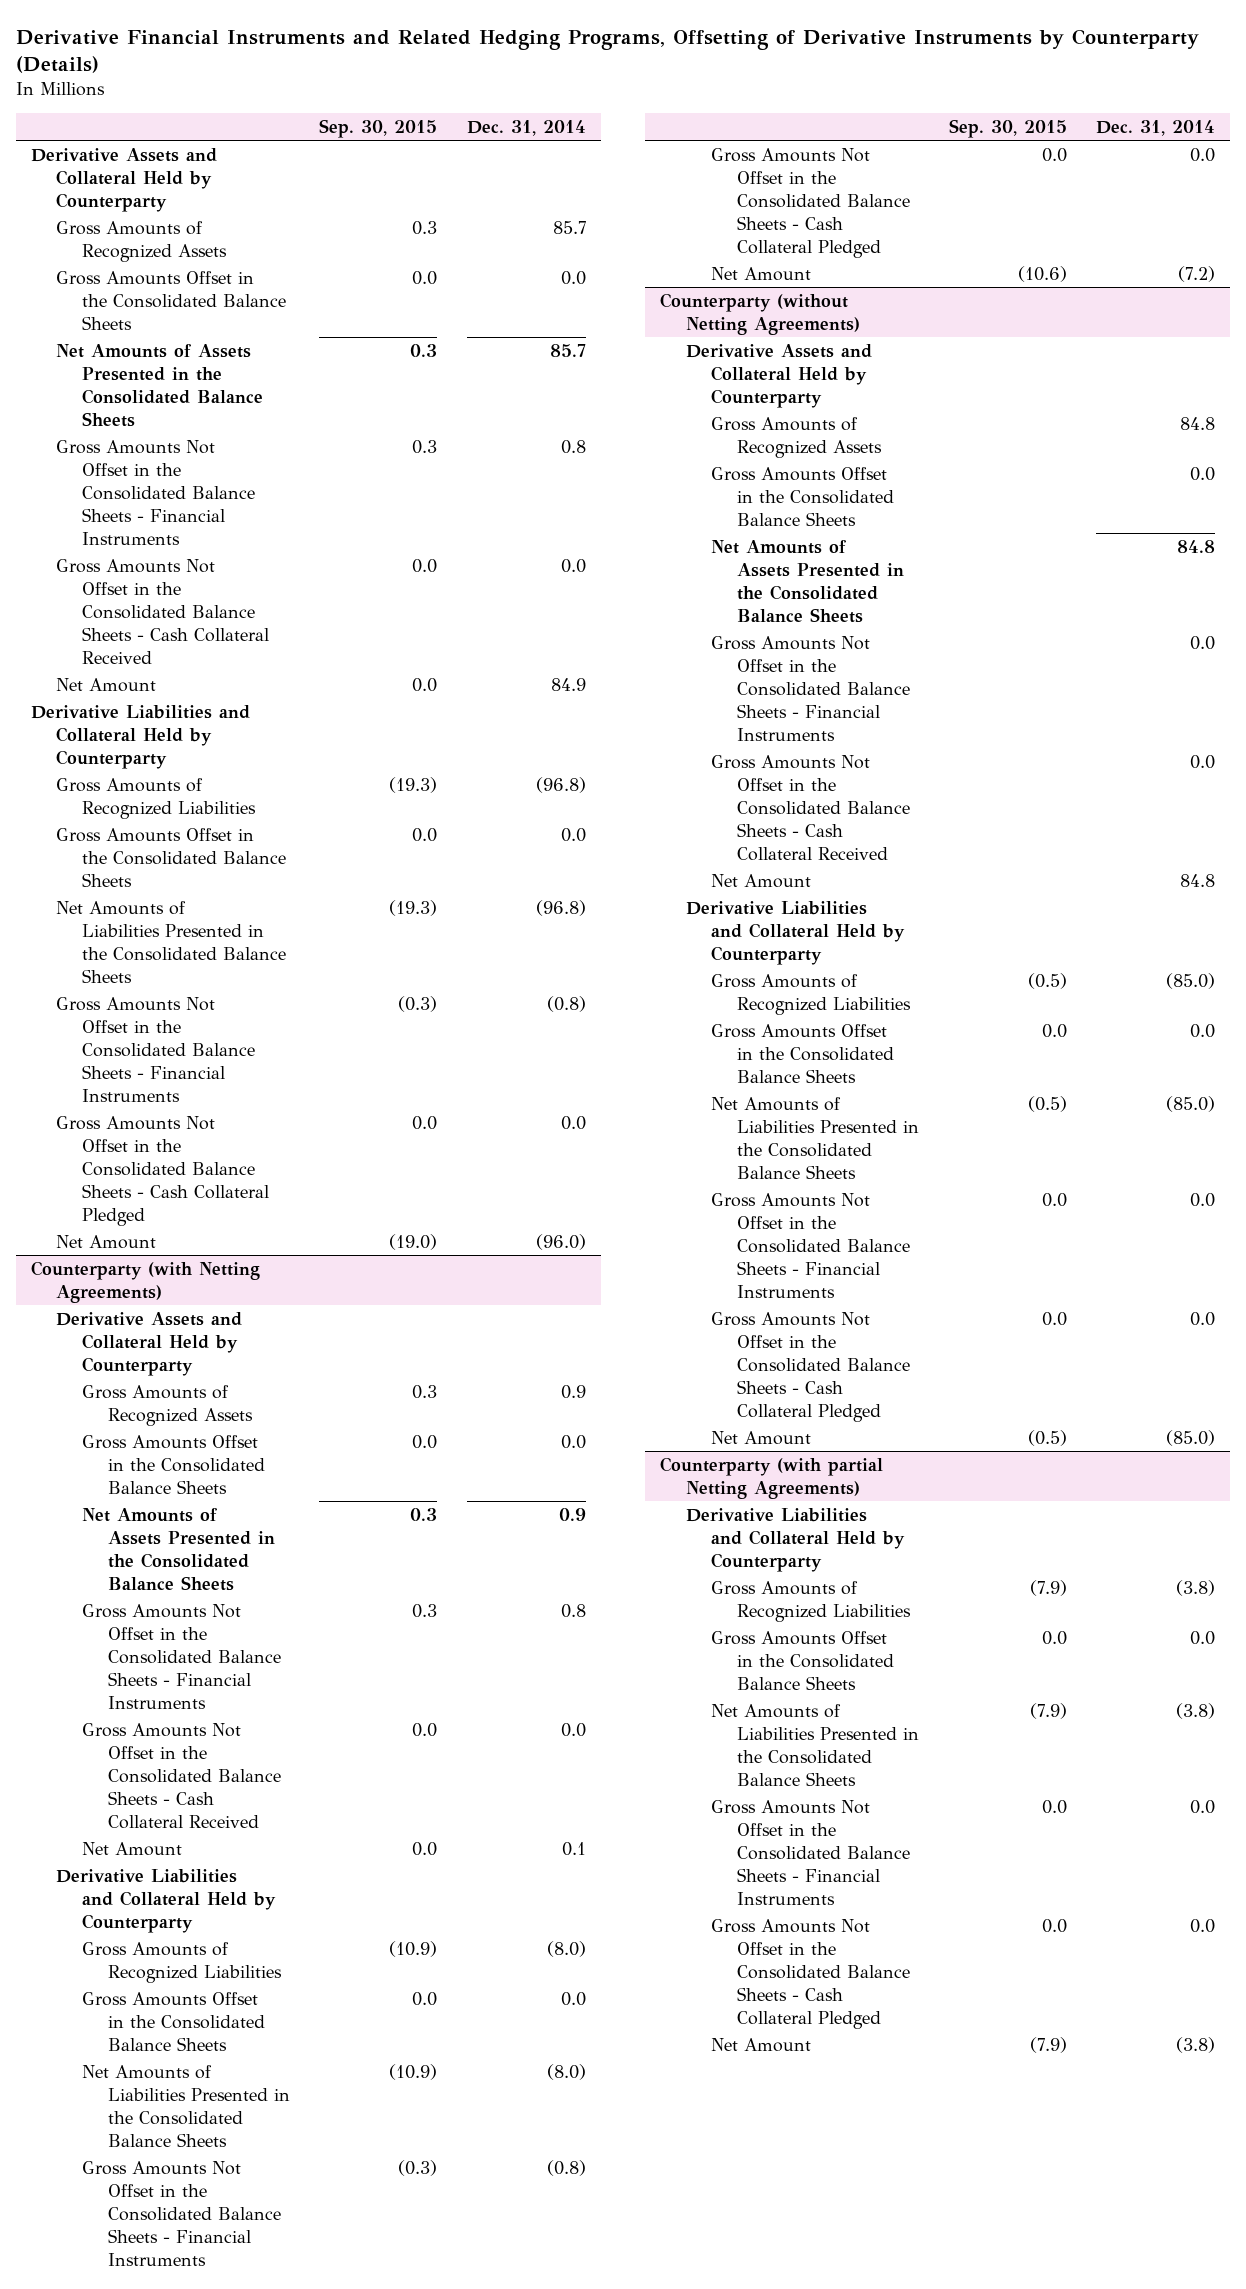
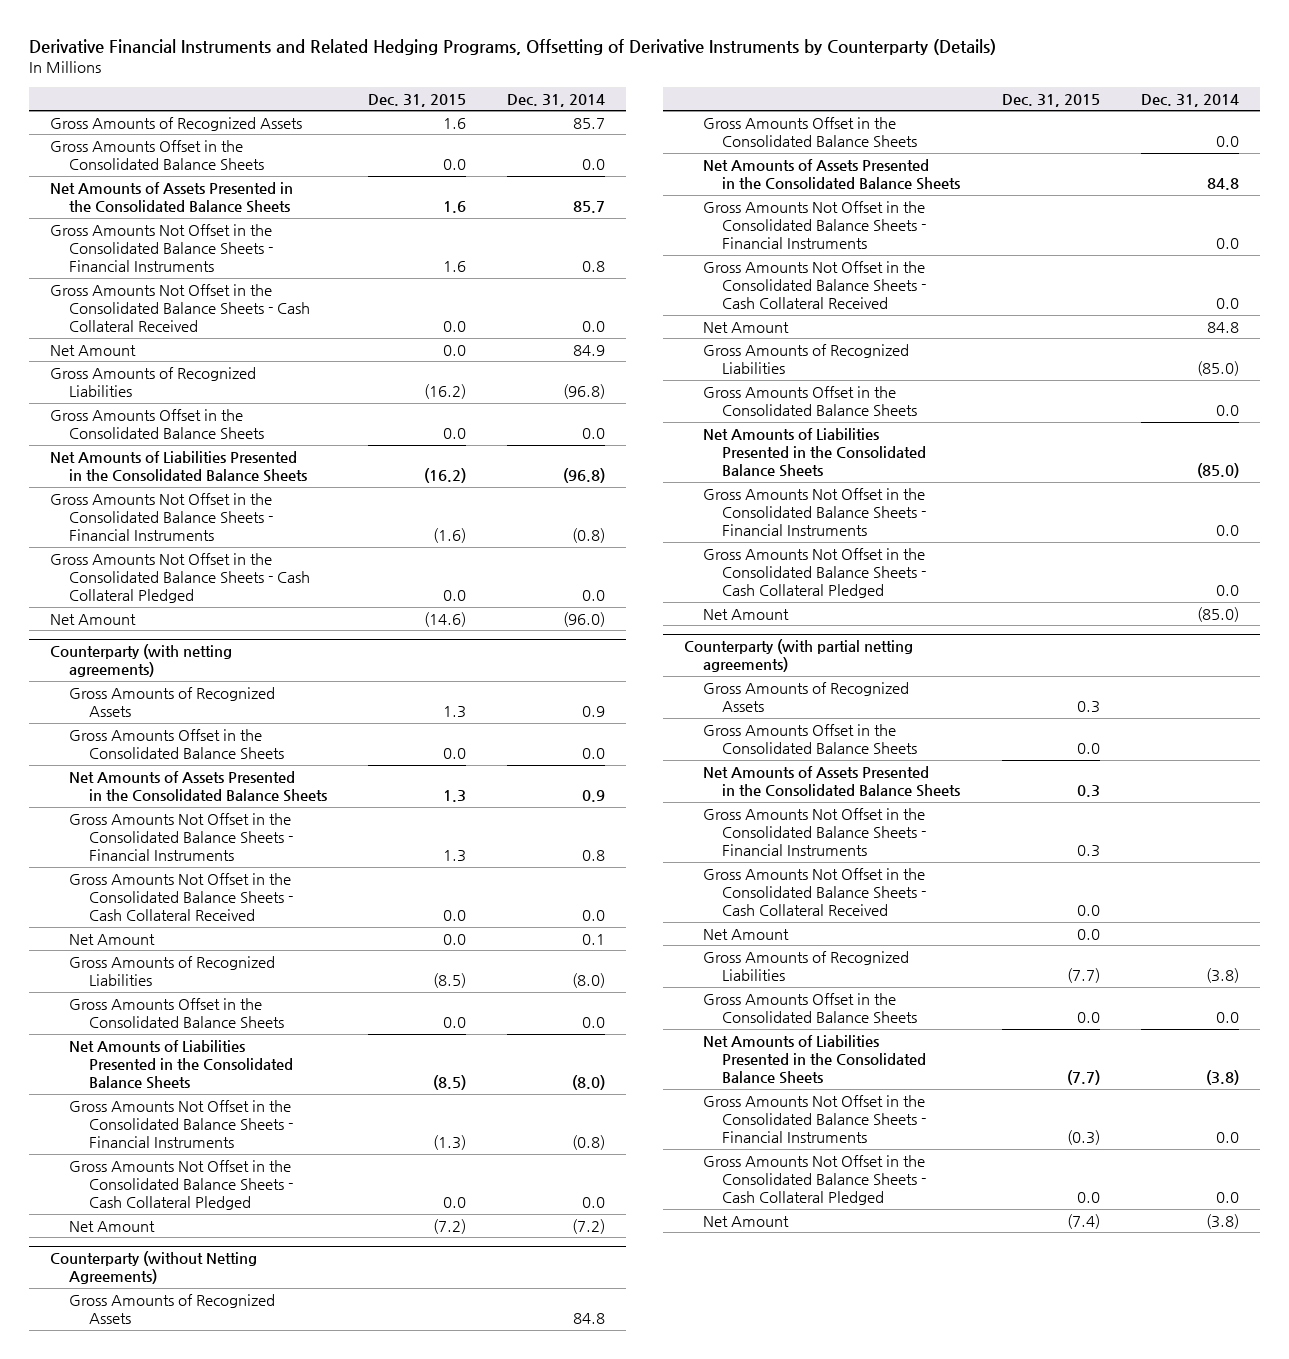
[319,118,438,138] Sep. 30, 2015 -> none
none -> [367,93,466,107] Dec. 31, 2015
[30,147,217,212] Derivative Assets and Collateral Held by Counterparty -> none
[30,704,250,769] Derivative Liabilities and Collateral Held by Counterparty -> none
[56,1311,243,1376] Derivative Assets and Collateral Held by Counterparty -> none
[30,1260,260,1303] Counterparty (with Netting Agreements) -> [49,643,232,678] Counterparty (with netting agreements)
[56,1868,277,1933] Derivative Liabilities and Collateral Held by Counterparty -> none
[685,343,872,408] Derivative Assets and Collateral Held by Counterparty -> none
[685,900,906,965] Derivative Liabilities and Collateral Held by Counterparty -> none
[685,1507,906,1572] Derivative Liabilities and Collateral Held by Counterparty -> none
[659,1456,883,1499] Counterparty (with partial Netting Agreements) -> [683,638,913,673] Counterparty (with partial netting agreements)
none -> [702,681,909,713] Gross Amounts of Recognized Assets
none -> [702,723,918,755] Gross Amounts Offset in the Consolidated Balance Sheets
none -> [702,765,961,798] Net Amounts of Assets Presented in the Consolidated Balance Sheets
none -> [702,807,927,857] Gross Amounts Not Offset in the Consolidated Balance Sheets - Financial Instruments
none -> [702,867,927,917] Gross Amounts Not Offset in the Consolidated Balance Sheets - Cash Collateral Received
none -> [702,928,789,940] Net Amount

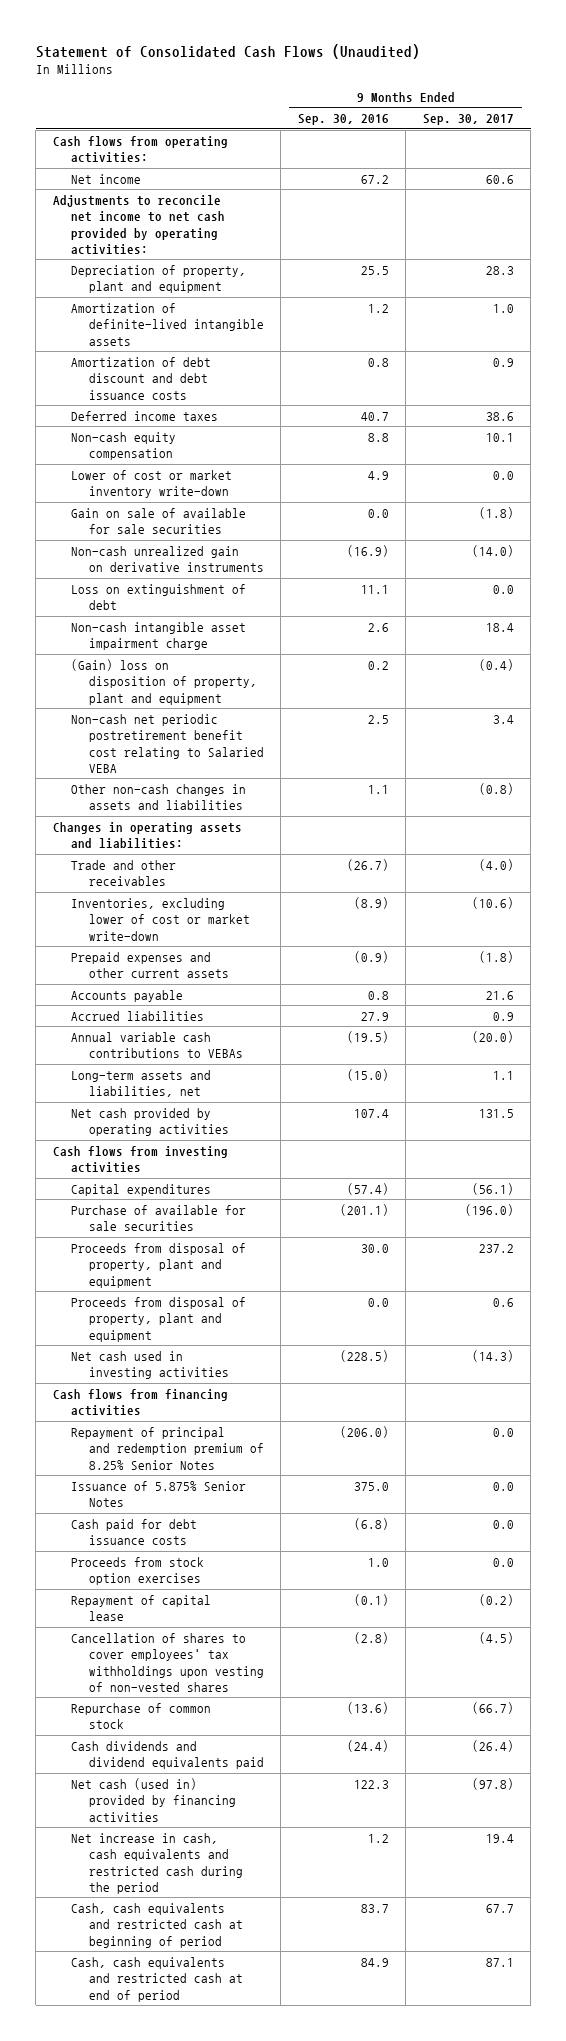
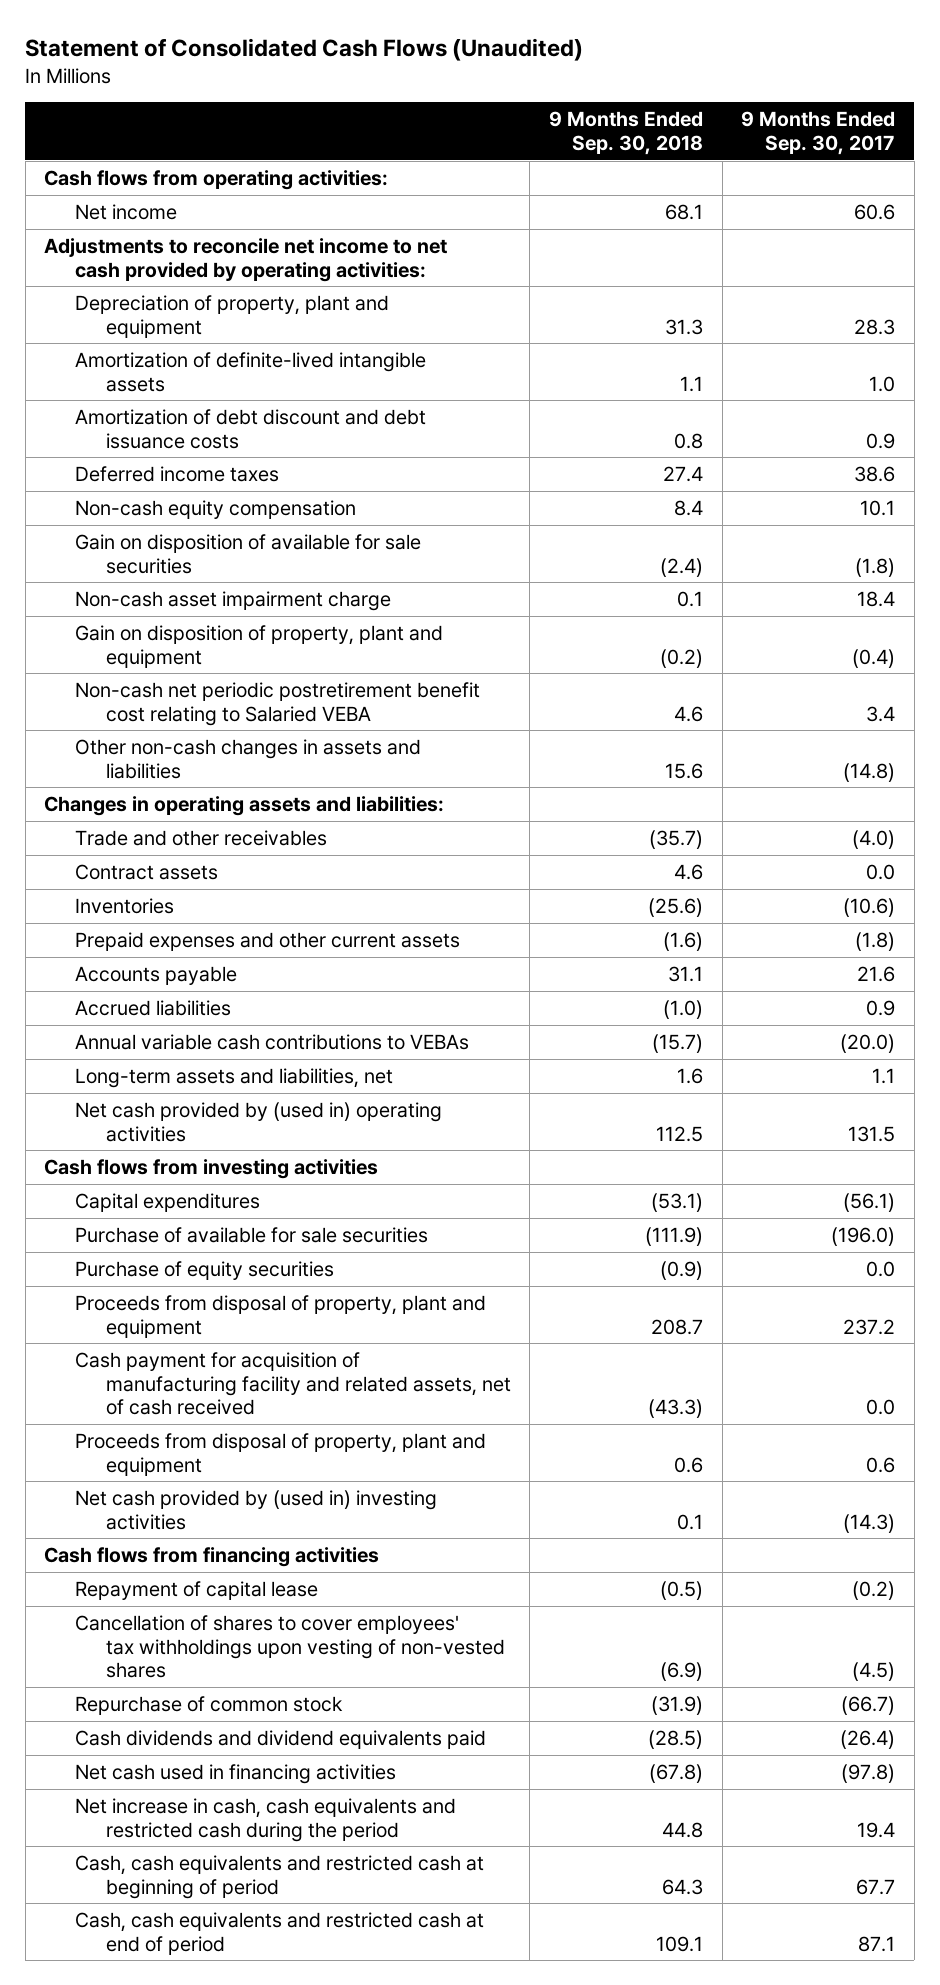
[297,114,389,126] Sep. 30, 2016 -> none
none -> [548,111,703,155] 9 Months Ended Sep. 30, 2018
[70,469,232,499] Lower of cost or market inventory write-down -> none
[70,545,264,573] Non-cash unrealized gain on derivative instruments -> none
[70,583,246,611] Loss on extinguishment of debt -> none
[70,507,246,535] Gain on sale of available for sale securities -> [74,533,421,574] Gain on disposition of available for sale securities
[70,621,246,651] Non-cash intangible asset impairment charge -> [74,590,391,611] Non-cash asset impairment charge
[70,658,257,705] (Gain) loss on disposition of property, plant and equipment -> [74,624,443,668] Gain on disposition of property, plant and equipment
[478,782,514,795] (0.8) -> [843,762,896,782] (14.8)
none -> [74,863,218,880] Contract assets
[70,897,250,941] Inventories, excluding lower of cost or market write-down -> [74,897,174,914] Inventories
[70,1107,229,1137] Net cash provided by operating activities -> [74,1101,442,1142] Net cash provided by (used in) operating activities
none -> [74,1260,334,1280] Purchase of equity securities
none -> [74,1351,511,1416] Cash payment for acquisition of manufacturing facility and related assets, net of cash received
[70,1350,229,1380] Net cash used in investing activities -> [74,1489,437,1530] Net cash provided by (used in) investing activities
[70,1426,264,1470] Repayment of principal and redemption premium of 8.25% Senior Notes -> none
[70,1480,246,1508] Issuance of 5.875% Senior Notes -> none
[70,1518,197,1546] Cash paid for debt issuance costs -> none
[70,1556,204,1586] Proceeds from stock option exercises -> none
[70,1777,236,1822] Net cash (used in) provided by financing activities -> [74,1763,396,1784] Net cash used in financing activities

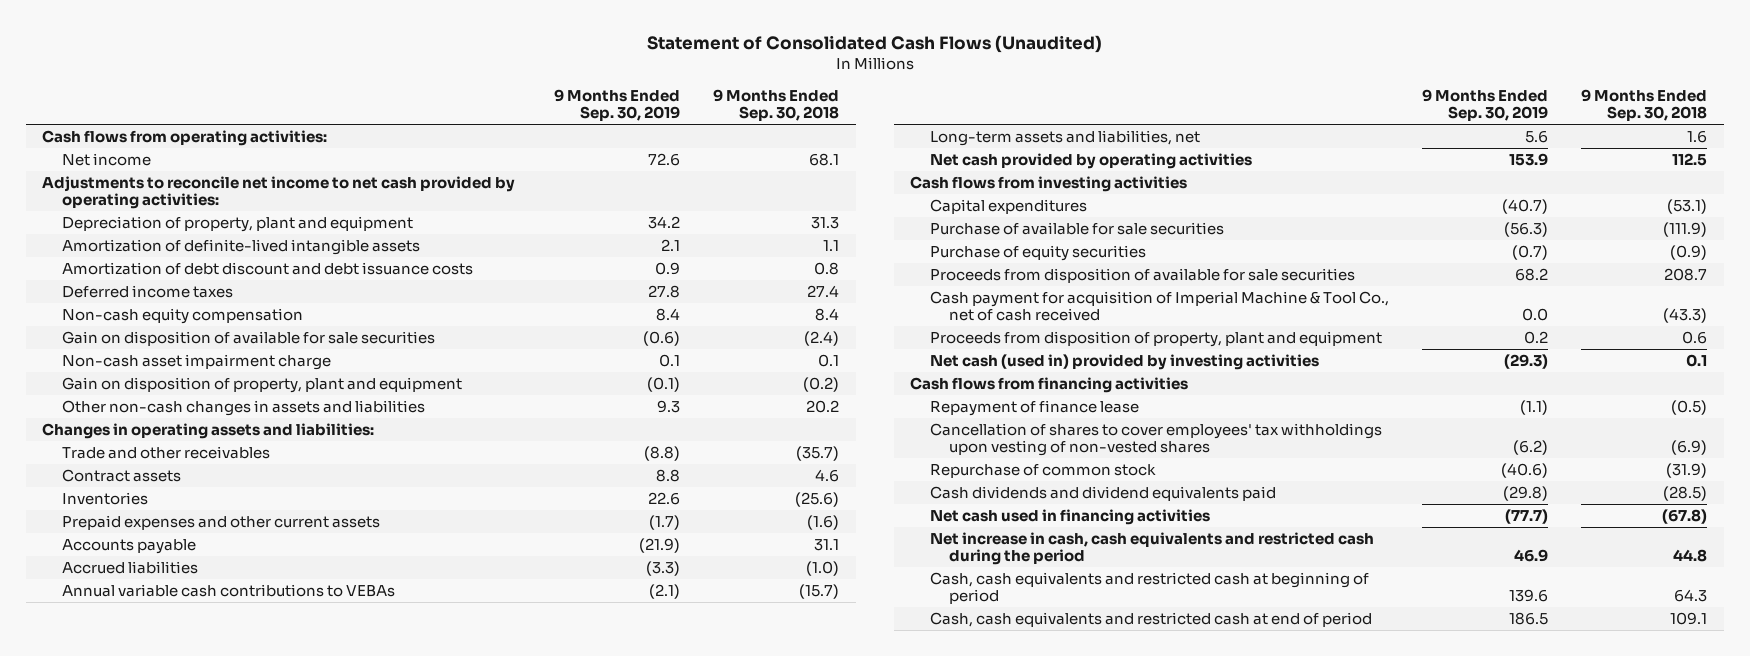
[741,111,896,155] 9 Months Ended Sep. 30, 2017 -> none
none -> [554,89,681,122] 9 Months Ended Sep. 30, 2019
[74,681,480,726] Non-cash net periodic postretirement benefit cost relating to Salaried VEBA -> none
[664,762,703,779] 15.6 -> [806,399,840,413] 20.2
[74,1101,442,1142] Net cash provided by (used in) operating activities -> [929,152,1252,169] Net cash provided by operating activities
[74,1294,486,1338] Proceeds from disposal of property, plant and equipment -> [929,267,1355,283] Proceeds from disposition of available for sale securities
[74,1351,511,1416] Cash payment for acquisition of manufacturing facility and related assets, net of cash received -> [929,290,1389,322] Cash payment for acquisition of Imperial Machine & Tool Co., net of cash received
[74,1432,486,1476] Proceeds from disposal of property, plant and equipment -> [929,330,1382,347] Proceeds from disposition of property, plant and equipment
[74,1489,437,1530] Net cash provided by (used in) investing activities -> [929,353,1319,370] Net cash (used in) provided by investing activities
[74,1580,318,1600] Repayment of capital lease -> [929,399,1139,416] Repayment of finance lease

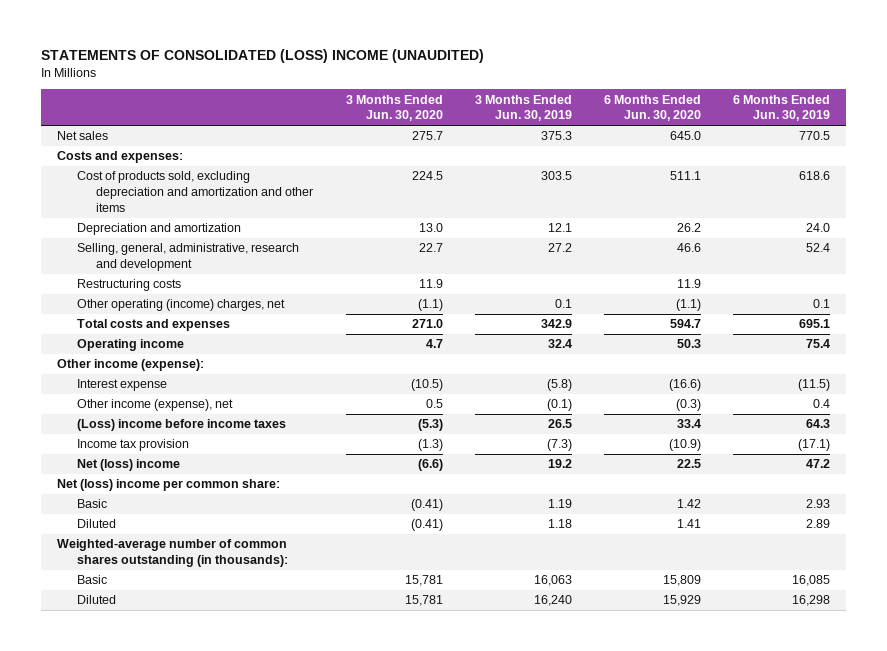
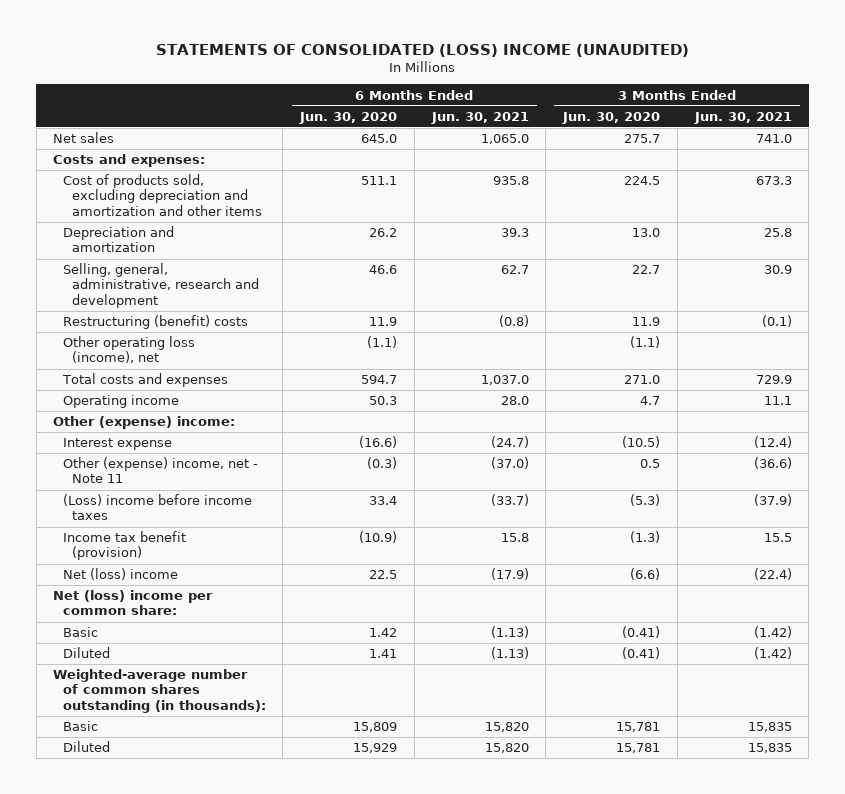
[474,94,572,122] 3 Months Ended Jun. 30, 2019 -> none
[732,94,830,122] 6 Months Ended Jun. 30, 2019 -> none
none -> [430,111,529,124] Jun. 30, 2021
none -> [693,111,792,124] Jun. 30, 2021
[76,279,181,292] Restructuring costs -> [62,315,248,330] Restructuring (benefit) costs
[76,299,285,312] Other operating (income) charges, net -> [62,336,195,364] Other operating loss (income), net
[57,359,205,372] Other income (expense): -> [53,416,236,430] Other (expense) income:
[76,399,233,412] Other income (expense), net -> [62,457,258,484] Other (expense) income, net - Note 11
[76,439,189,452] Income tax provision -> [62,531,186,561] Income tax benefit (provision)

